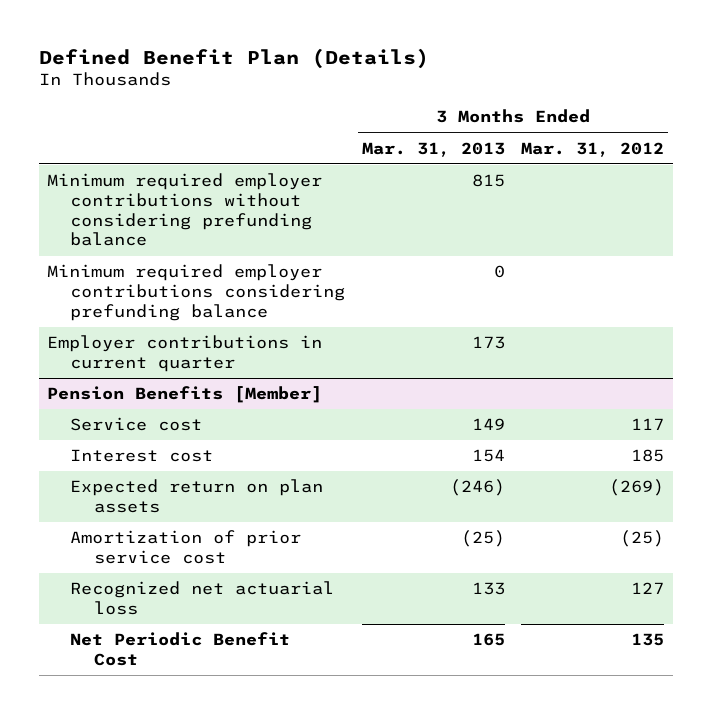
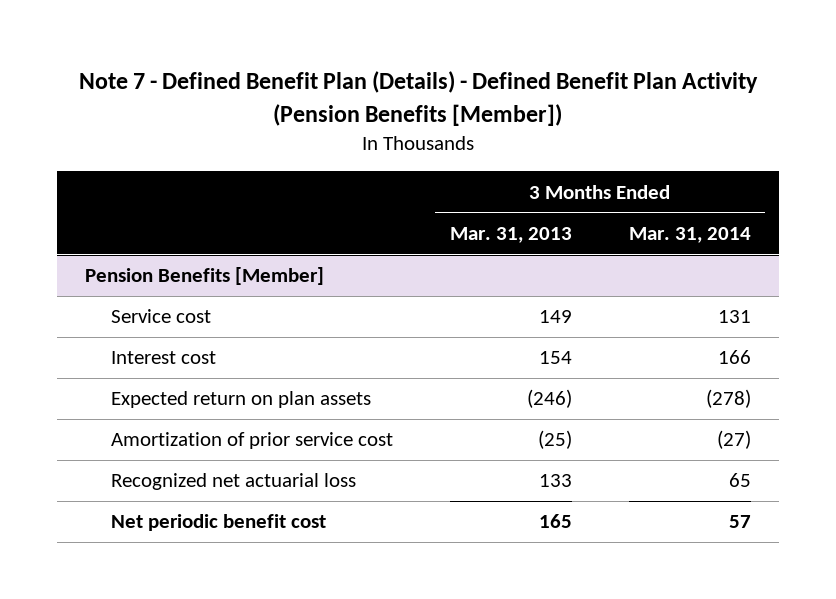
[38,47,429,69] Defined Benefit Plan (Details) -> [79,71,759,126] Note 7 - Defined Benefit Plan (Details) - Defined Benefit Plan Activity (Pension Benefits [Member])
[521,141,665,157] Mar. 31, 2012 -> none
none -> [628,227,751,244] Mar. 31, 2014
[47,173,323,247] Minimum required employer contributions without considering prefunding balance -> none
[47,264,346,321] Minimum required employer contributions considering prefunding balance -> none
[47,335,323,373] Employer contributions in current quarter -> none
[70,632,291,667] Net Periodic Benefit Cost -> [110,514,326,532] Net periodic benefit cost

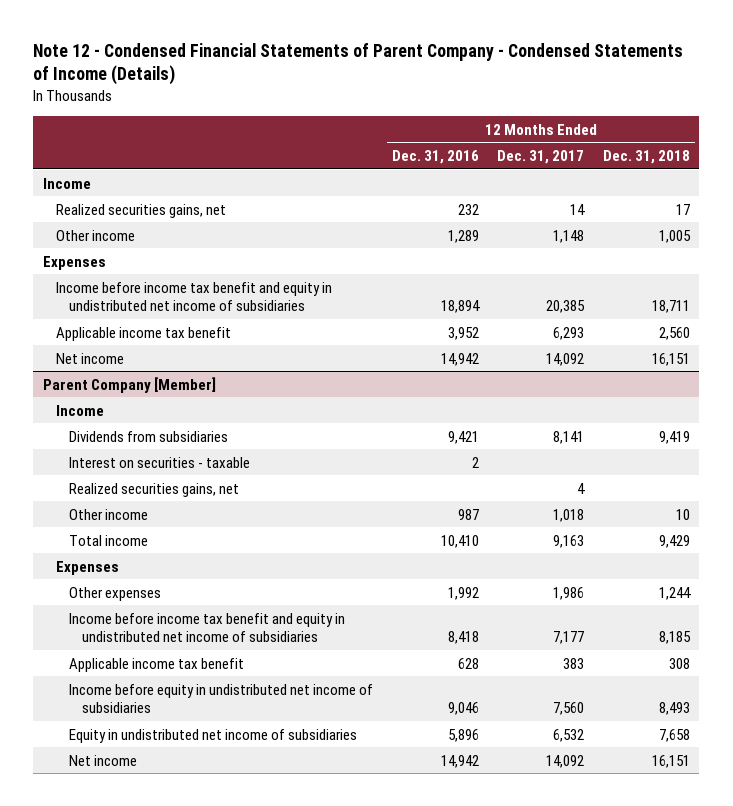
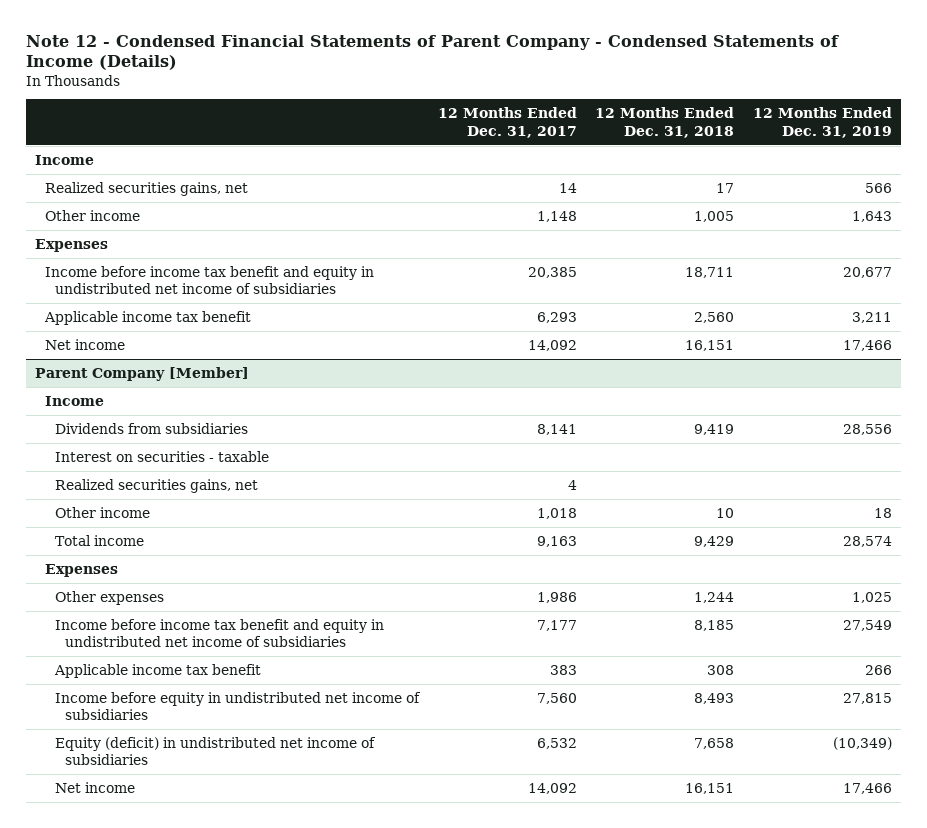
[391,149,479,164] Dec. 31, 2016 -> none
none -> [752,107,892,138] 12 Months Ended Dec. 31, 2019
[68,728,357,743] Equity in undistributed net income of subsidiaries -> [54,736,376,766] Equity (deficit) in undistributed net income of subsidiaries

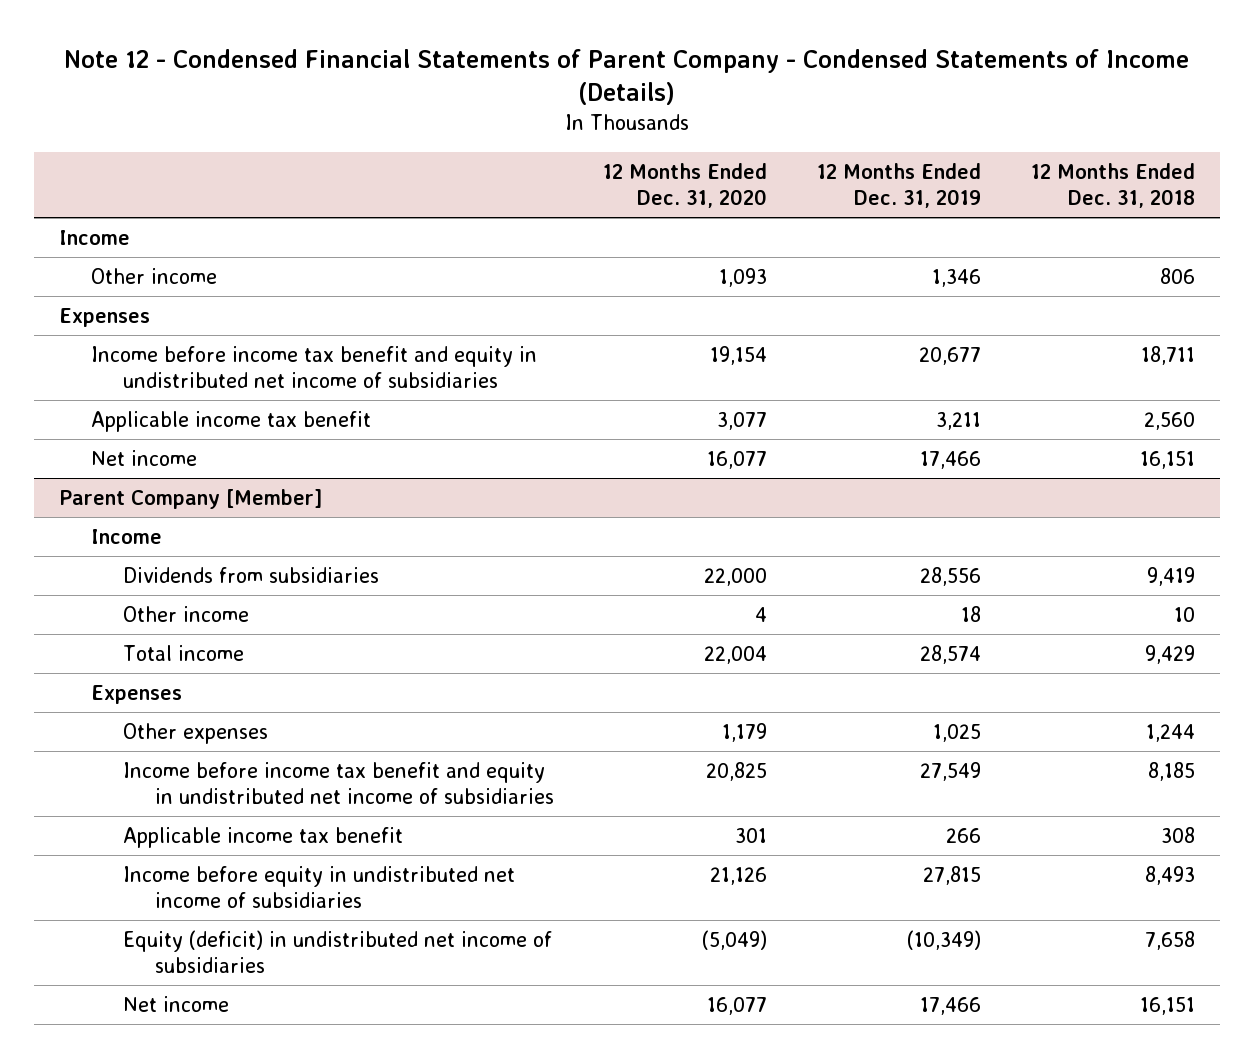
[437,107,577,138] 12 Months Ended Dec. 31, 2017 -> none
none -> [603,162,768,208] 12 Months Ended Dec. 31, 2020
[44,181,248,196] Realized securities gains, net -> none
[694,210,735,222] 1,005 -> [1159,267,1195,284] 806
[851,210,892,222] 1,643 -> [932,268,982,287] 1,346
[54,450,269,462] Interest on securities - taxable -> none
[54,478,258,493] Realized securities gains, net -> none

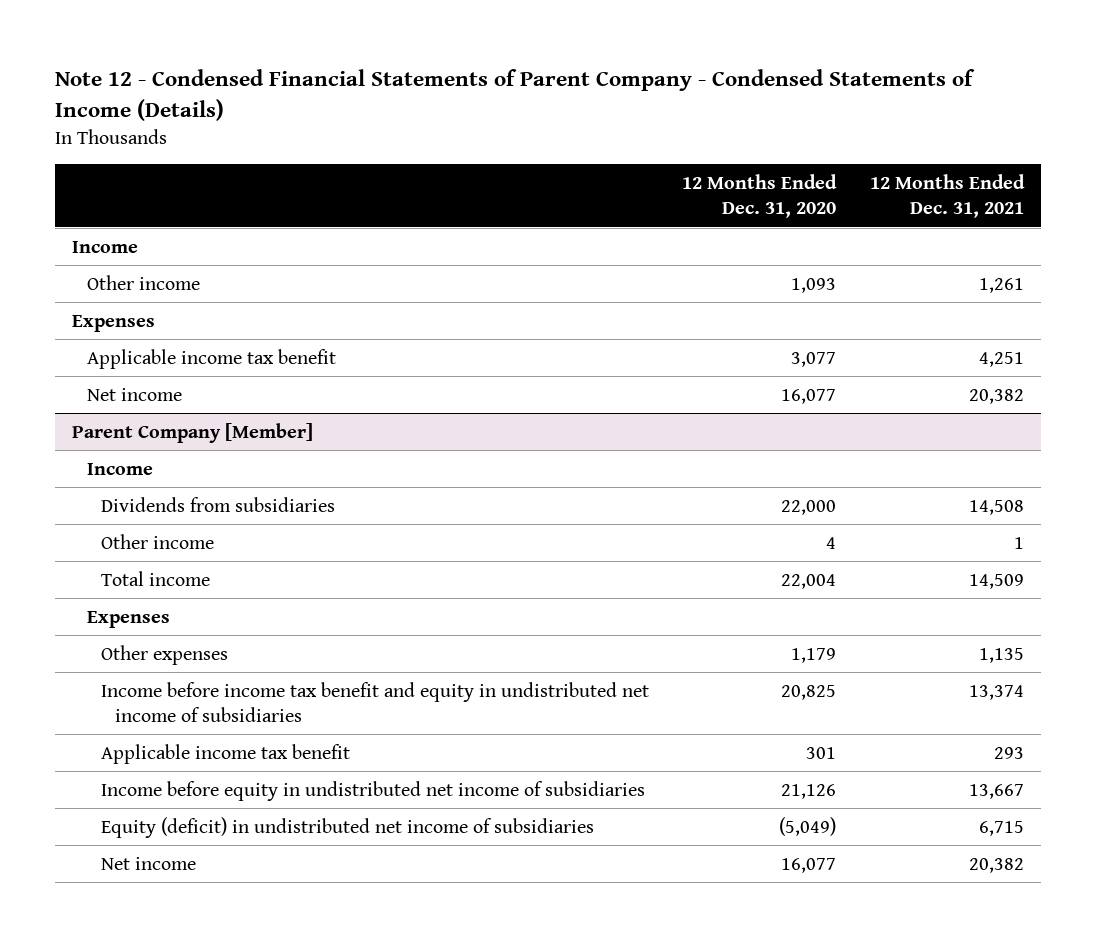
[817,162,982,208] 12 Months Ended Dec. 31, 2019 -> none
[1030,162,1195,208] 12 Months Ended Dec. 31, 2018 -> none
none -> [870,174,1026,219] 12 Months Ended Dec. 31, 2021
[90,345,537,388] Income before income tax benefit and equity in undistributed net income of subsidiaries -> none

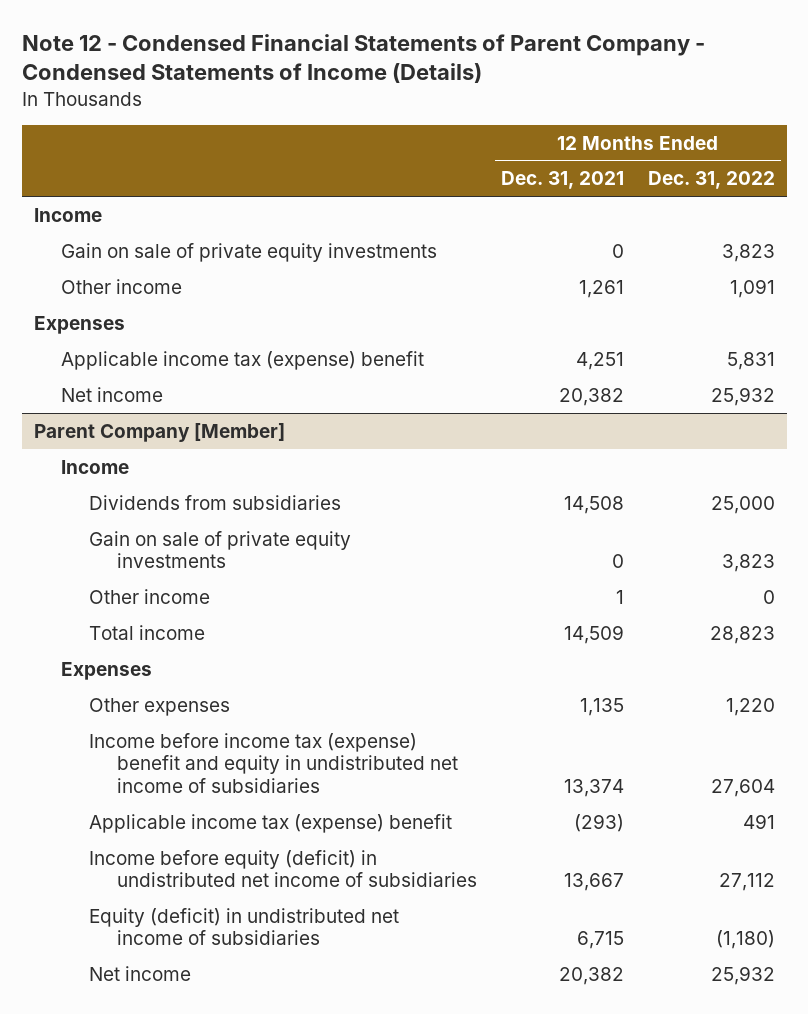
[682,174,838,219] 12 Months Ended Dec. 31, 2020 -> none
none -> [647,171,775,190] Dec. 31, 2022
none -> [61,242,438,262] Gain on sale of private equity investments
[86,348,336,369] Applicable income tax benefit -> [61,350,425,370] Applicable income tax (expense) benefit
none -> [89,530,352,569] Gain on sale of private equity investments
[100,681,649,722] Income before income tax benefit and equity in undistributed net income of subsidiaries -> [89,732,459,794] Income before income tax (expense) benefit and equity in undistributed net income of subsidiaries
[100,743,350,764] Applicable income tax benefit -> [89,813,453,833] Applicable income tax (expense) benefit
[994,746,1025,759] 293 -> [574,813,625,832] (293)
[100,780,645,801] Income before equity in undistributed net income of subsidiaries -> [89,849,478,888] Income before equity (deficit) in undistributed net income of subsidiaries

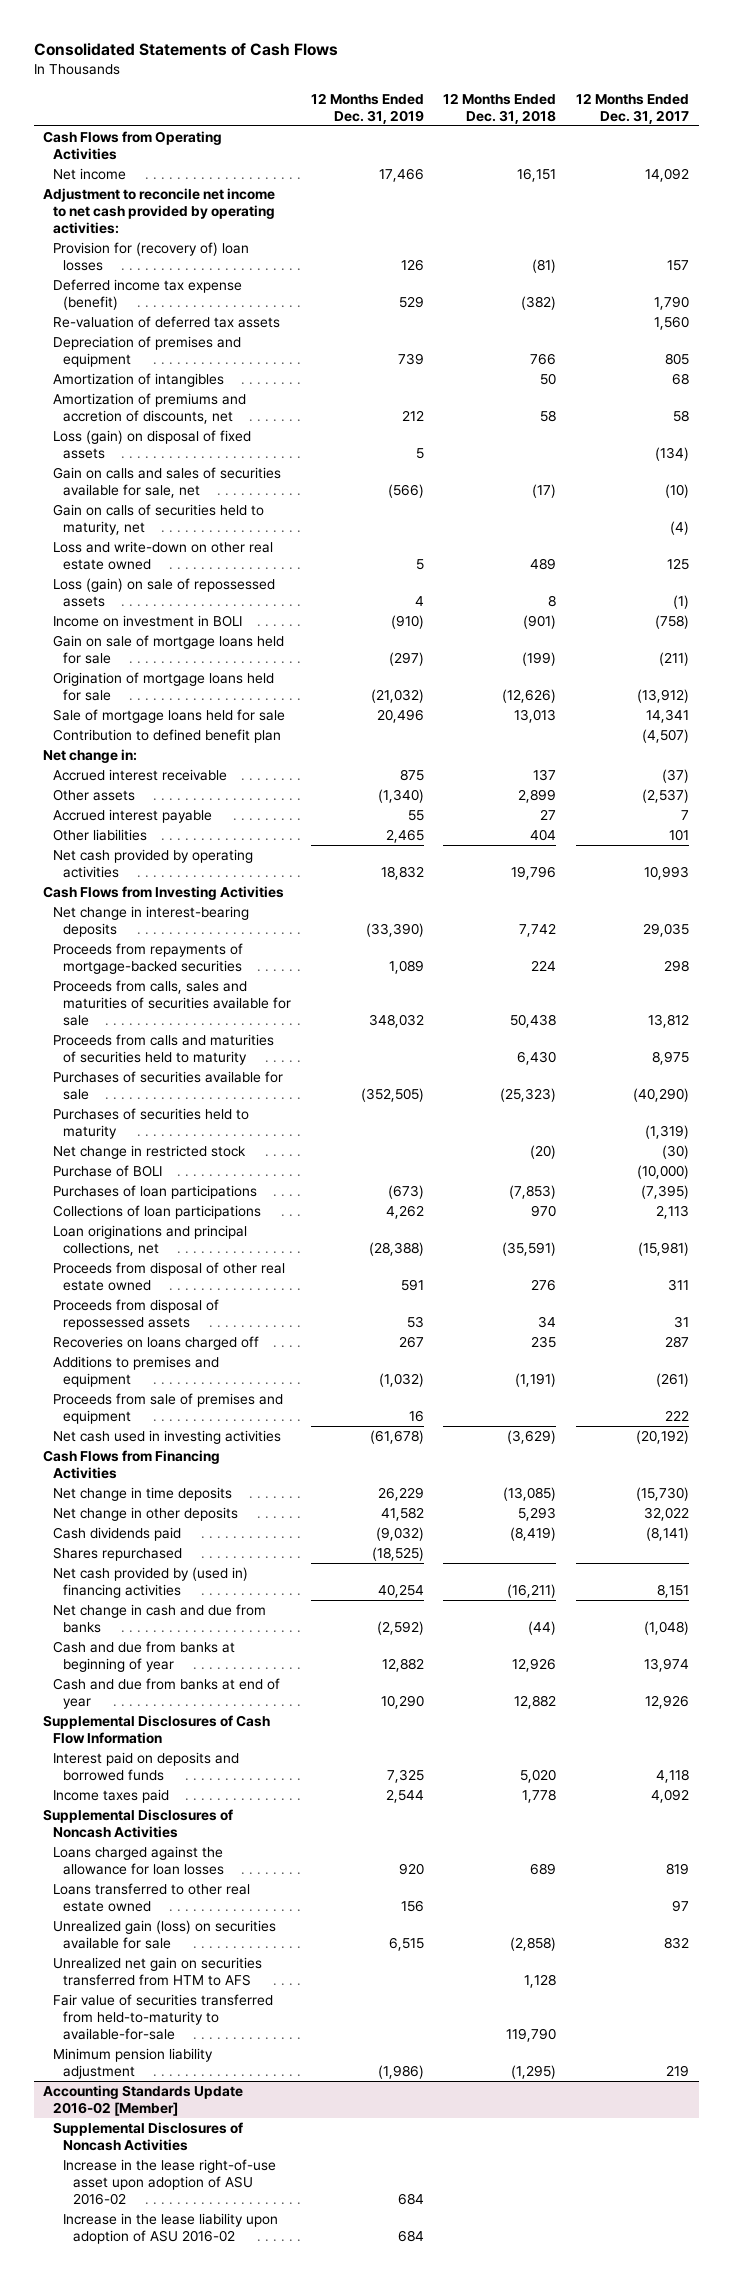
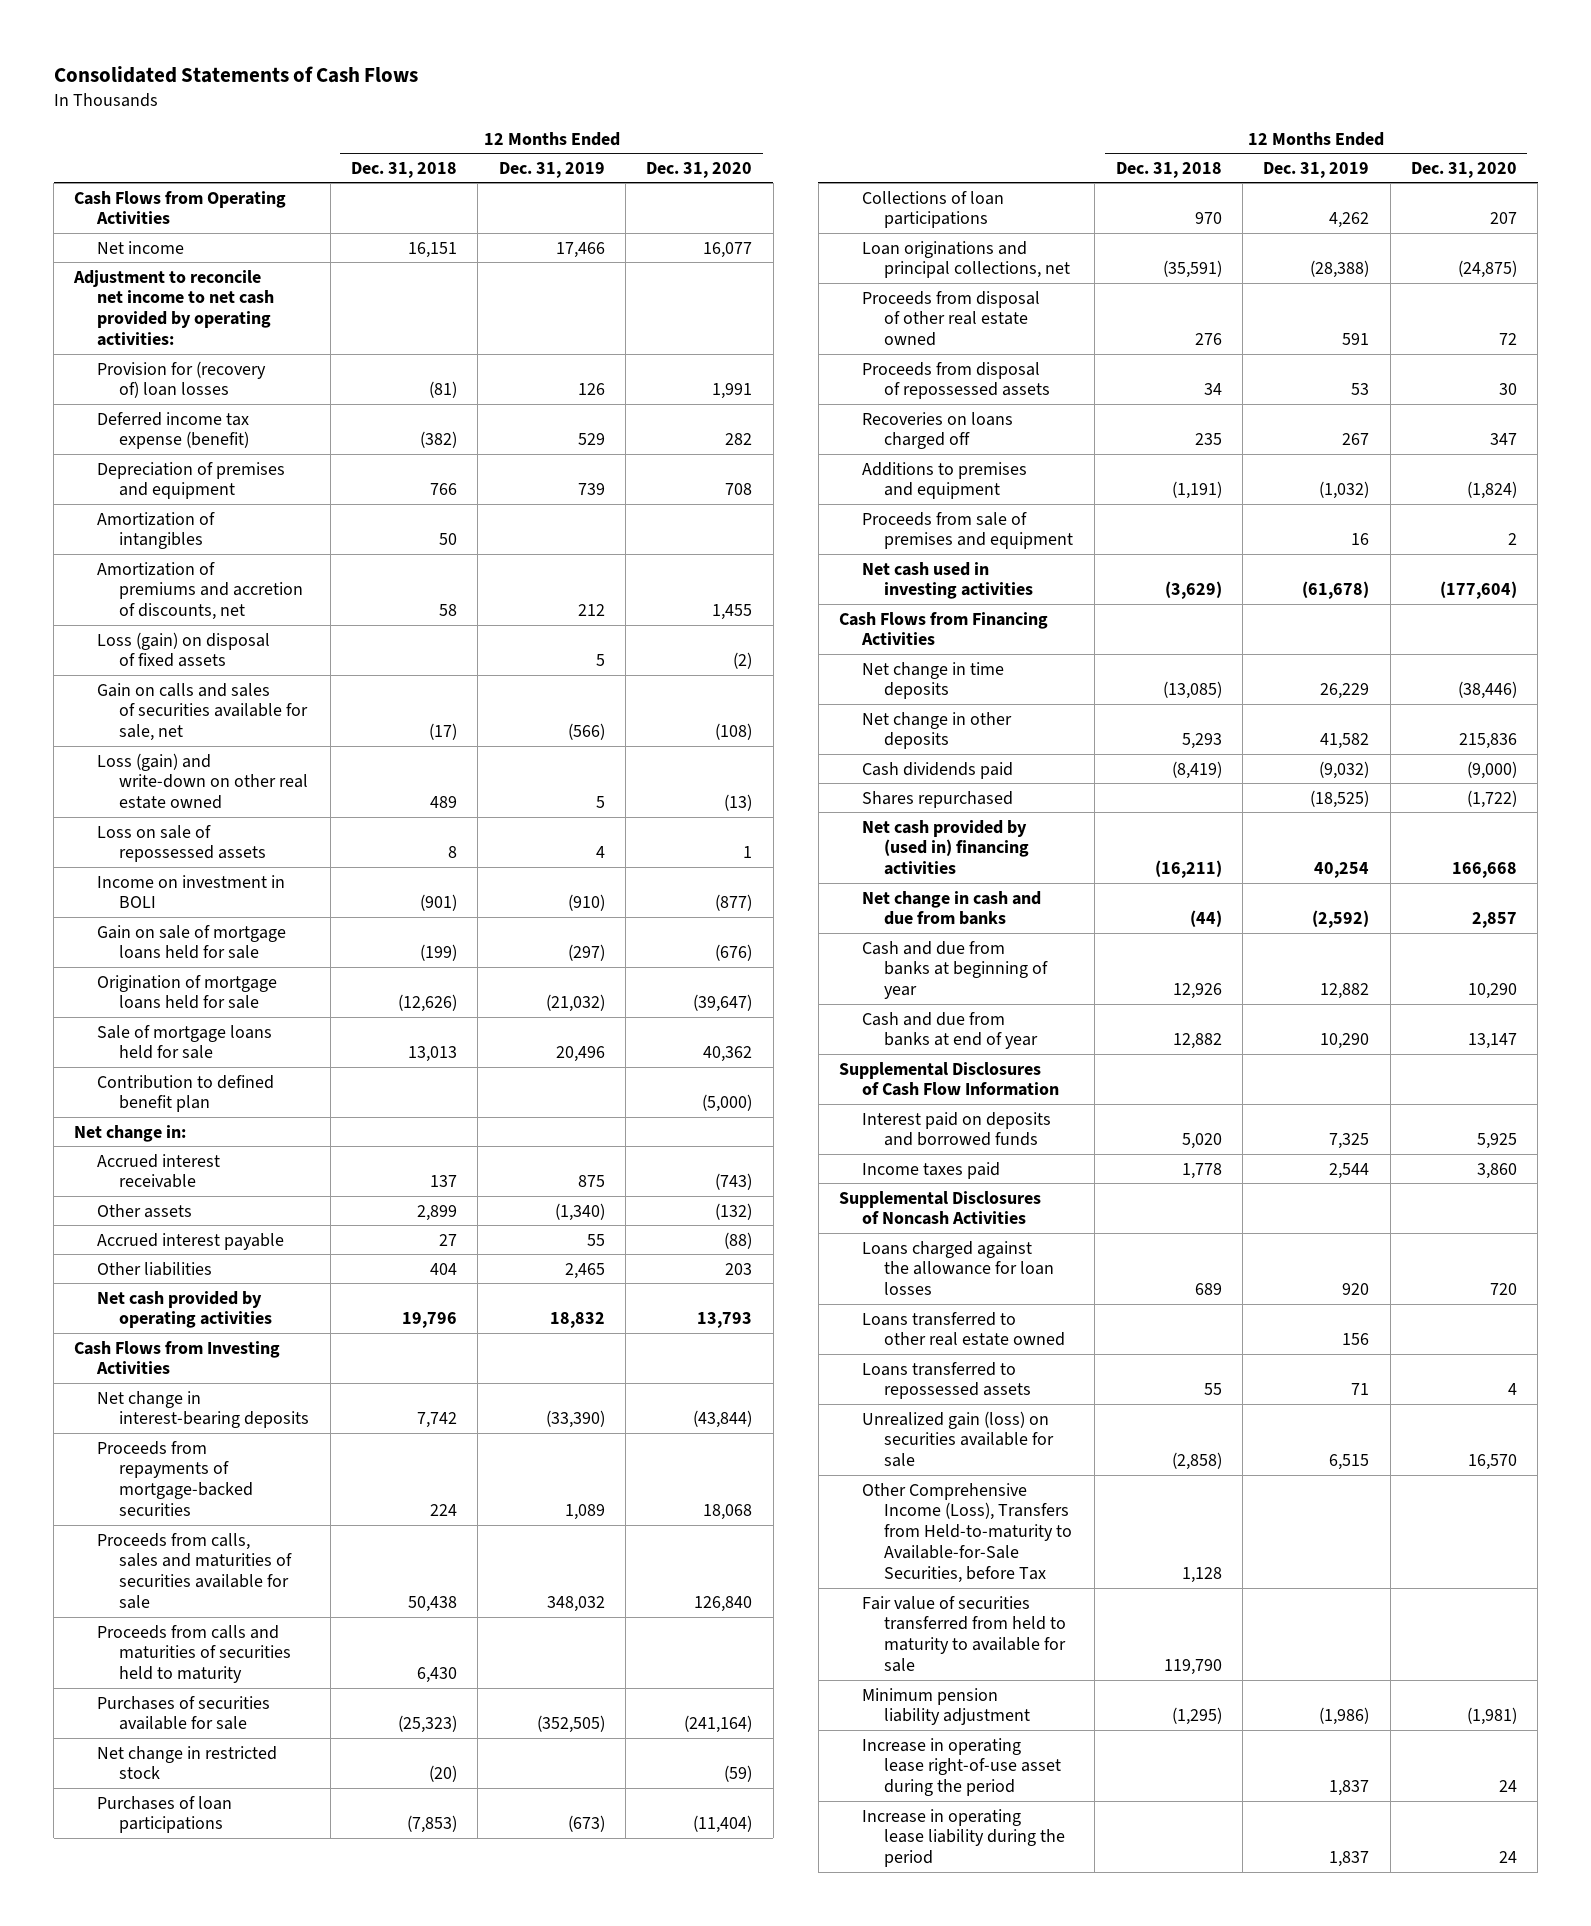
[575,92,689,124] 12 Months Ended Dec. 31, 2017 -> none
none -> [646,161,753,178] Dec. 31, 2020
[53,316,281,329] Re-valuation of deferred tax assets -> none
[53,504,265,536] Gain on calls of securities held to maturity, net -> none
[53,541,274,571] Loss and write-down on other real estate owned -> [96,752,309,810] Loss (gain) and write-down on other real estate owned
[53,578,276,608] Loss (gain) on sale of repossessed assets -> [96,824,267,863] Loss on sale of repossessed assets
[53,1108,250,1140] Purchases of securities held to maturity -> none
[53,1165,163,1178] Purchase of BOLI -> none
none -> [861,1361,1031,1400] Loans transferred to repossessed assets
[53,1957,263,1987] Unrealized net gain on securities transferred from HTM to AFS -> [861,1482,1072,1584] Other Comprehensive Income (Loss), Transfers from Held-to-maturity to Available-for-Sale Securities, before Tax
[53,1994,274,2041] Fair value of securities transferred from held-to-maturity to available-for-sale -> [861,1595,1066,1673] Fair value of securities transferred from held to maturity to available for sale
[43,2085,244,2117] Accounting Standards Update 2016-02 [Member] -> none
[53,2122,244,2152] Supplemental Disclosures of Noncash Activities -> none
[63,2159,277,2206] Increase in the lease right-of-use asset upon adoption of ASU 2016-02 -> [861,1737,1061,1797] Increase in operating lease right-of-use asset during the period
[397,2193,424,2206] 684 -> [1329,1780,1370,1797] 1,837
[63,2213,279,2245] Increase in the lease liability upon adoption of ASU 2016-02 -> [861,1808,1065,1868] Increase in operating lease liability during the period
[397,2230,424,2243] 684 -> [1329,1851,1370,1868] 1,837

